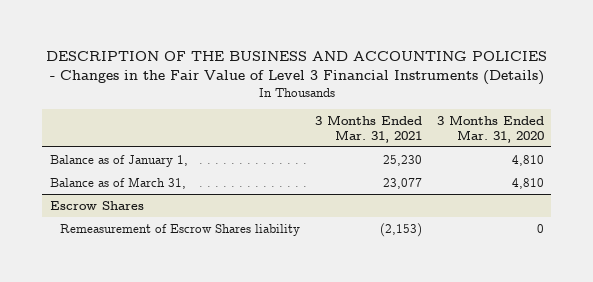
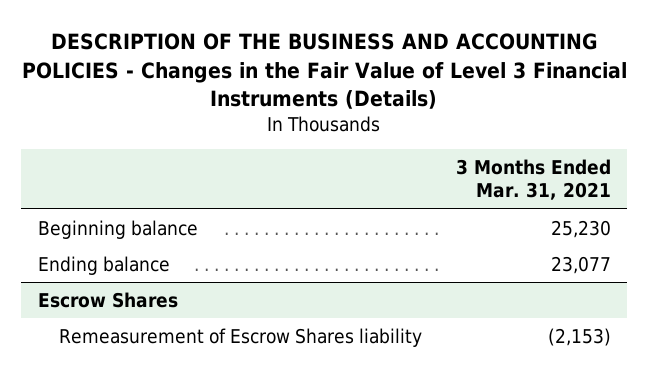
[436,114,544,143] 3 Months Ended Mar. 31, 2020 -> none
[49,154,188,167] Balance as of January 1, -> [37,219,198,239] Beginning balance
[49,176,186,189] Balance as of March 31, -> [37,255,170,275] Ending balance

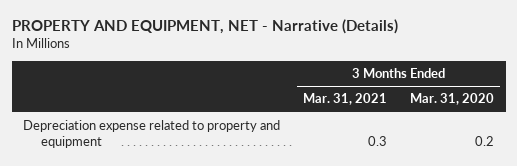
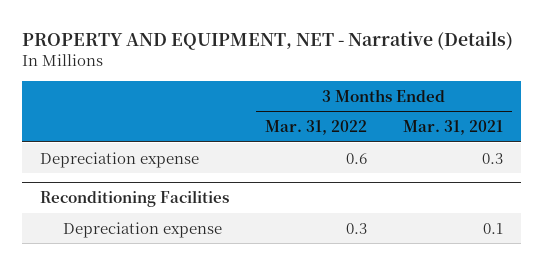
[410,93,495,106] Mar. 31, 2020 -> none
none -> [265,120,368,136] Mar. 31, 2022
[23,120,281,148] Depreciation expense related to property and equipment -> [40,151,200,168] Depreciation expense
none -> [40,190,230,208] Reconditioning Facilities
none -> [62,221,222,238] Depreciation expense

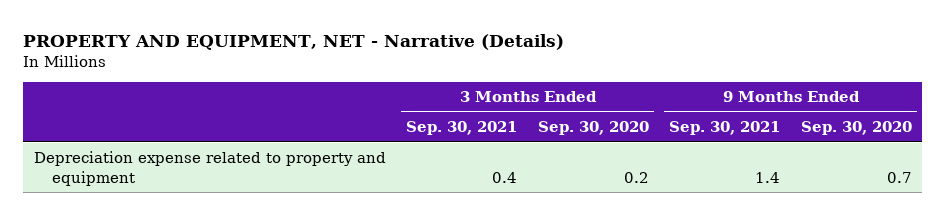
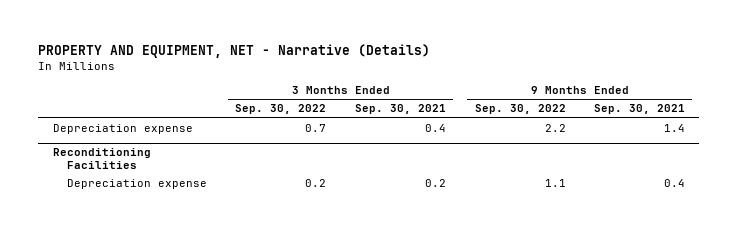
[537,121,649,136] Sep. 30, 2020 -> none
[801,121,913,136] Sep. 30, 2020 -> none
none -> [235,104,327,115] Sep. 30, 2022
none -> [474,104,566,115] Sep. 30, 2022
[33,151,386,186] Depreciation expense related to property and equipment -> [52,124,193,135] Depreciation expense
none -> [52,148,151,170] Reconditioning Facilities
none -> [66,179,207,190] Depreciation expense

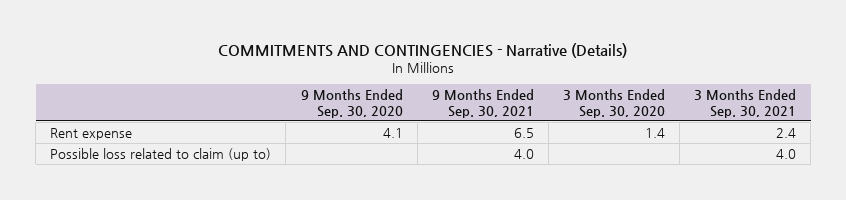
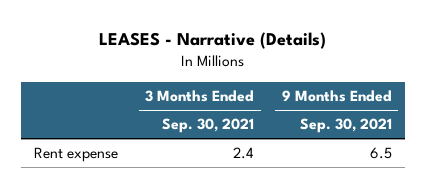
[218,43,628,59] COMMITMENTS AND CONTINGENCIES - Narrative (Details) -> [98,32,326,50] LEASES - Narrative (Details)
[300,89,403,118] 9 Months Ended Sep. 30, 2020 -> none
[562,89,665,118] 3 Months Ended Sep. 30, 2020 -> none
[50,147,272,161] Possible loss related to claim (up to) -> none

